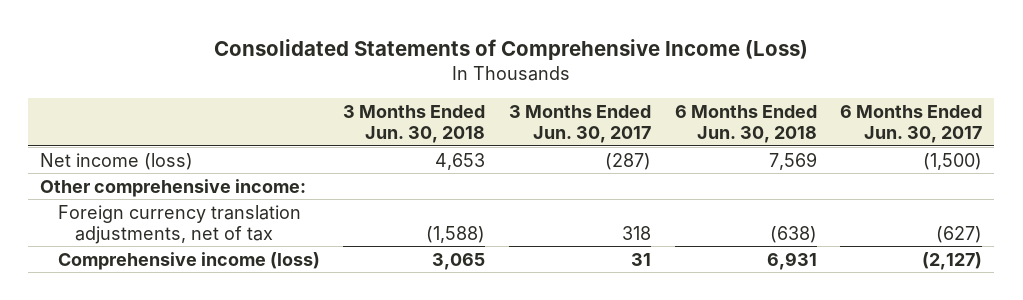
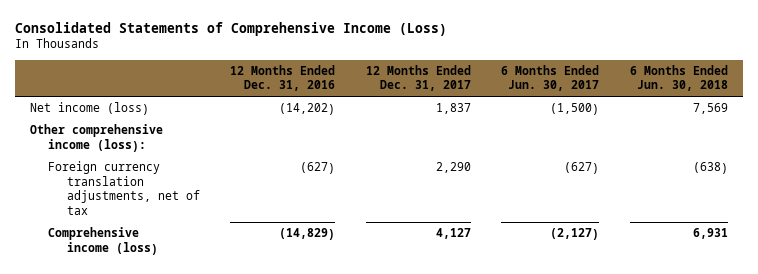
[343,105,486,144] 3 Months Ended Jun. 30, 2018 -> none
[508,105,651,144] 3 Months Ended Jun. 30, 2017 -> none
none -> [230,64,336,92] 12 Months Ended Dec. 31, 2016
none -> [365,64,471,92] 12 Months Ended Dec. 31, 2017
[40,178,307,197] Other comprehensive income: -> [30,124,164,152] Other comprehensive income (loss):

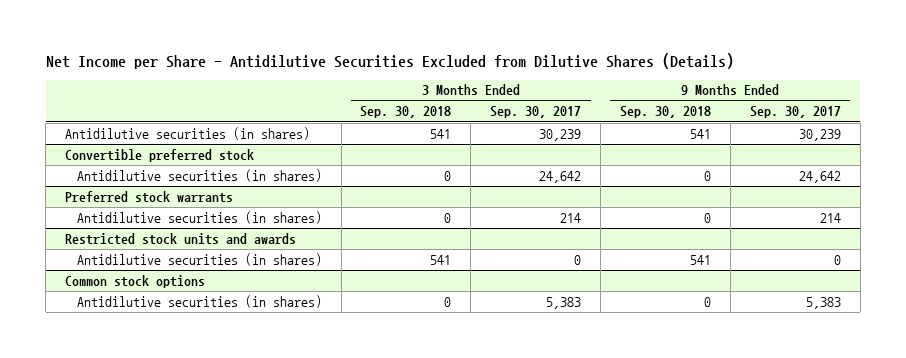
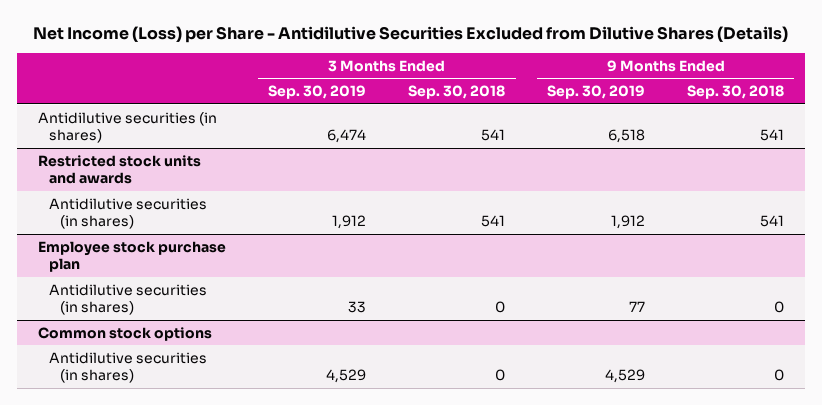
[45,53,734,70] Net Income per Share - Antidilutive Securities Excluded from Dilutive Shares (Details) -> [33,26,789,44] Net Income (Loss) per Share - Antidilutive Securities Excluded from Dilutive Shares (Details)
[490,106,582,119] Sep. 30, 2017 -> none
[749,106,841,119] Sep. 30, 2017 -> none
none -> [268,85,367,100] Sep. 30, 2019
none -> [547,85,646,100] Sep. 30, 2019
[65,148,255,162] Convertible preferred stock -> none
[76,168,322,182] Antidilutive securities (in shares) -> none
[65,190,234,203] Preferred stock warrants -> none
[76,210,322,224] Antidilutive securities (in shares) -> none
none -> [38,240,227,273] Employee stock purchase plan
none -> [49,283,208,316] Antidilutive securities (in shares)

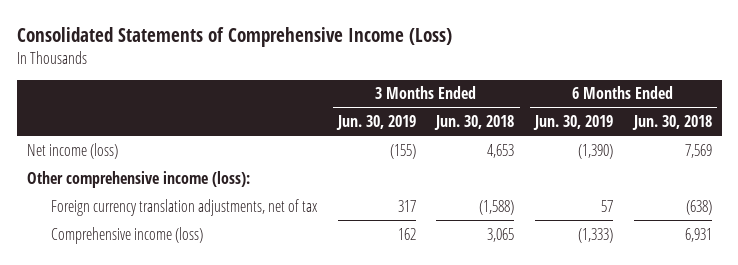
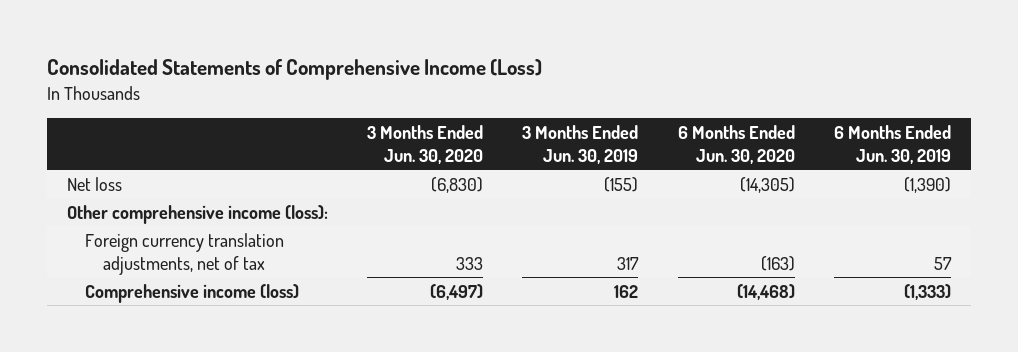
[434,115,515,131] Jun. 30, 2018 -> none
[631,115,712,131] Jun. 30, 2018 -> none
none -> [367,124,484,165] 3 Months Ended Jun. 30, 2020
none -> [677,124,795,165] 6 Months Ended Jun. 30, 2020
[26,142,118,159] Net income (loss) -> [66,176,122,191] Net loss

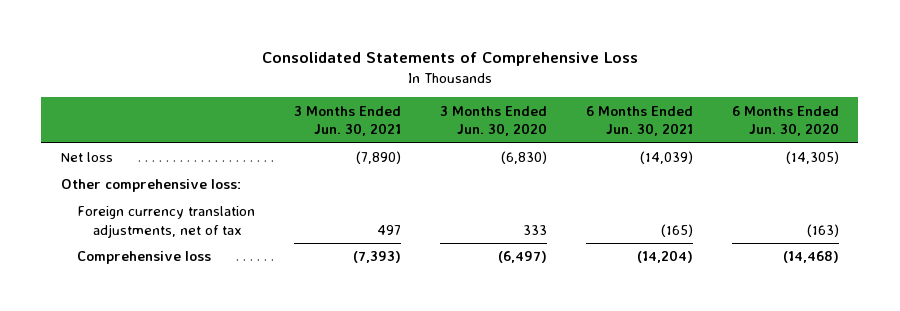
[47,59,543,81] Consolidated Statements of Comprehensive Income (Loss) -> [261,52,638,67] Consolidated Statements of Comprehensive Loss
[522,124,639,165] 3 Months Ended Jun. 30, 2019 -> none
[833,124,951,165] 6 Months Ended Jun. 30, 2019 -> none
none -> [293,105,401,137] 3 Months Ended Jun. 30, 2021
none -> [585,105,693,137] 6 Months Ended Jun. 30, 2021
[66,204,328,224] Other comprehensive income (loss): -> [60,179,241,193] Other comprehensive loss:
[84,283,299,303] Comprehensive income (loss) -> [76,251,211,265] Comprehensive loss

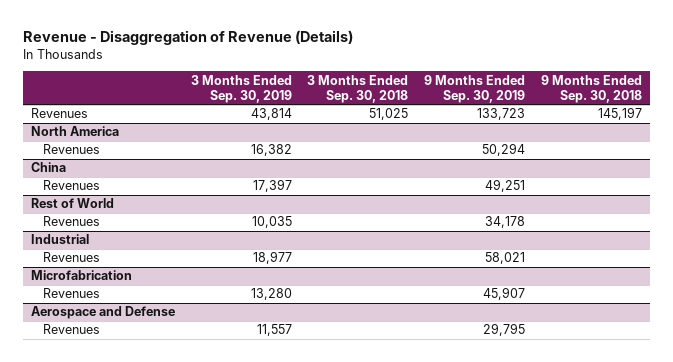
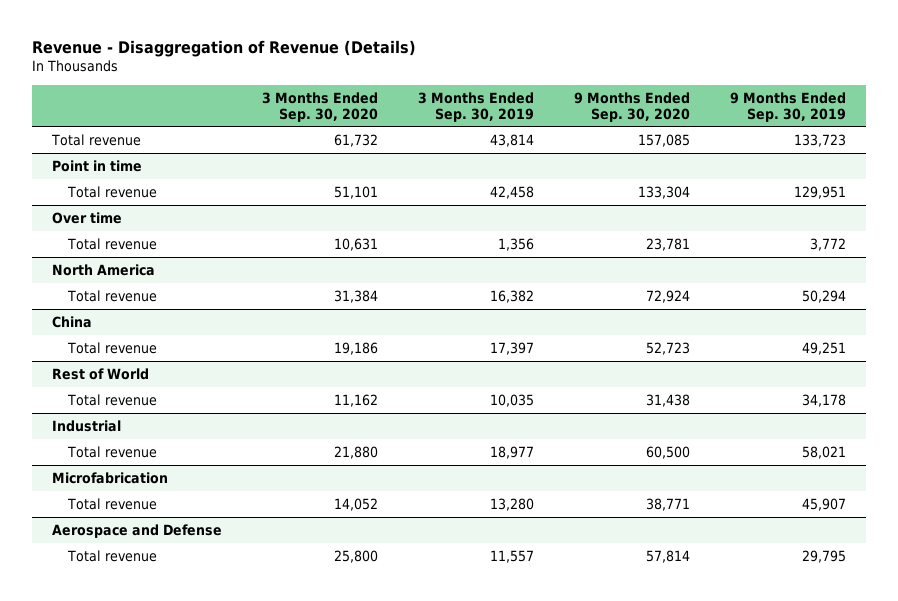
[307,74,409,103] 3 Months Ended Sep. 30, 2018 -> none
[541,74,643,103] 9 Months Ended Sep. 30, 2018 -> none
none -> [261,91,378,122] 3 Months Ended Sep. 30, 2020
none -> [573,91,690,122] 9 Months Ended Sep. 30, 2020
[30,108,88,119] Revenues -> [50,133,141,146] Total revenue
none -> [51,159,142,172] Point in time
none -> [67,185,158,198] Total revenue
none -> [51,211,122,224] Over time
none -> [67,237,158,250] Total revenue
[42,144,100,155] Revenues -> [67,289,158,302] Total revenue
[42,180,100,191] Revenues -> [67,341,158,354] Total revenue
[42,216,100,227] Revenues -> [67,393,158,406] Total revenue
[42,252,100,263] Revenues -> [67,445,158,458] Total revenue
[42,288,100,299] Revenues -> [67,497,158,510] Total revenue
[42,324,100,335] Revenues -> [67,549,158,562] Total revenue

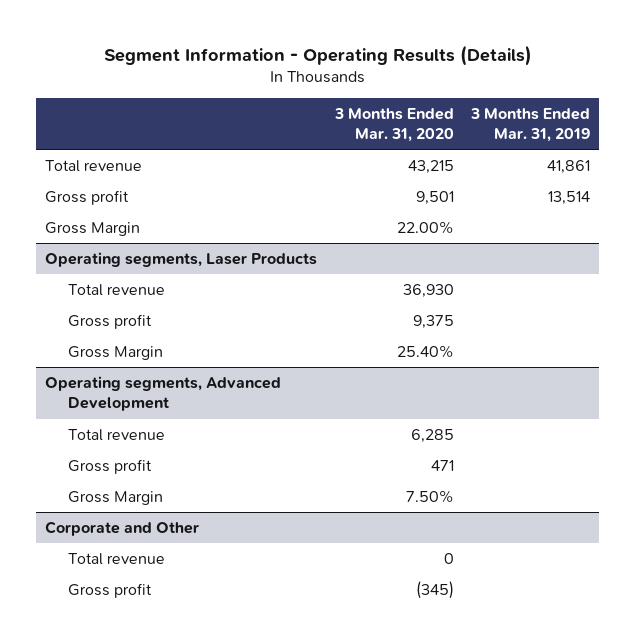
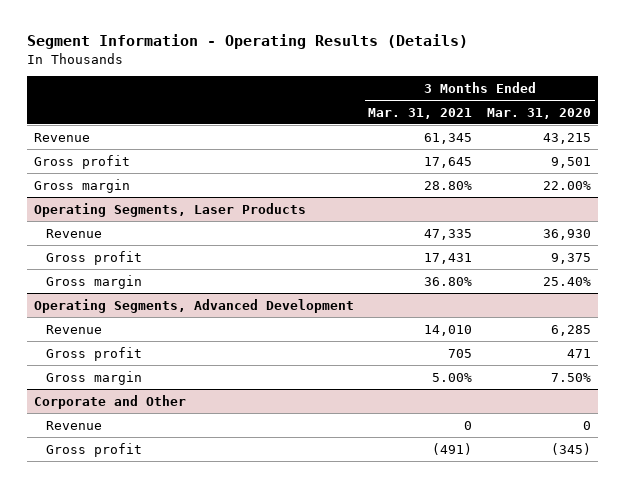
[470,107,591,143] 3 Months Ended Mar. 31, 2019 -> none
none -> [368,107,473,119] Mar. 31, 2021
[45,159,143,172] Total revenue -> [33,132,90,142] Revenue
[45,221,141,236] Gross Margin -> [33,178,130,193] Gross margin
[45,251,318,267] Operating segments, Laser Products -> [33,202,306,217] Operating Segments, Laser Products
[67,283,165,296] Total revenue -> [45,228,102,238] Revenue
[67,345,163,360] Gross Margin -> [45,274,142,289] Gross margin
[45,375,282,412] Operating segments, Advanced Development -> [33,298,354,313] Operating Segments, Advanced Development
[67,428,165,441] Total revenue -> [45,324,102,334] Revenue
[67,490,163,505] Gross Margin -> [45,370,142,385] Gross margin
[67,552,165,565] Total revenue -> [45,420,102,430] Revenue

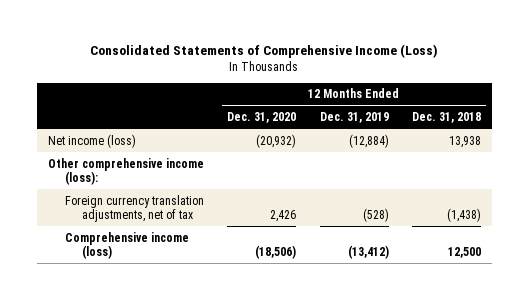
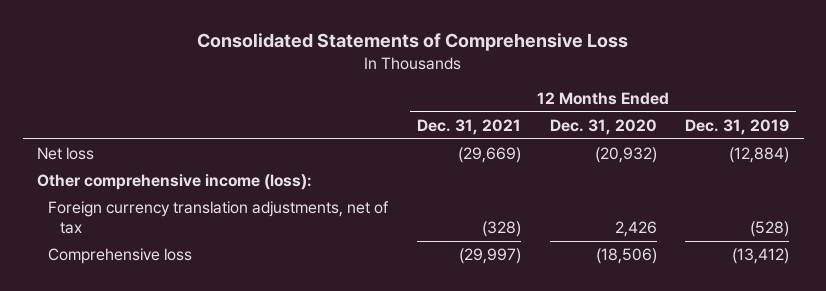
[90,44,439,59] Consolidated Statements of Comprehensive Income (Loss) -> [197,33,629,52] Consolidated Statements of Comprehensive Loss
[411,112,481,124] Dec. 31, 2018 -> none
none -> [416,119,521,136] Dec. 31, 2021
[48,133,137,148] Net income (loss) -> [36,147,94,161] Net loss
[65,231,190,259] Comprehensive income (loss) -> [48,248,193,265] Comprehensive loss

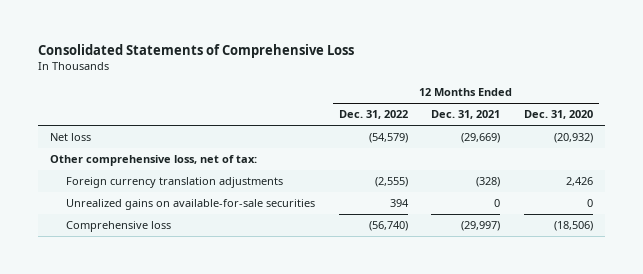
[685,119,790,136] Dec. 31, 2019 -> none
none -> [338,110,408,120] Dec. 31, 2022
[36,174,312,191] Other comprehensive income (loss): -> [49,154,257,166] Other comprehensive loss, net of tax:
[48,201,390,235] Foreign currency translation adjustments, net of tax -> [66,176,284,188] Foreign currency translation adjustments
none -> [66,198,316,210] Unrealized gains on available-for-sale securities

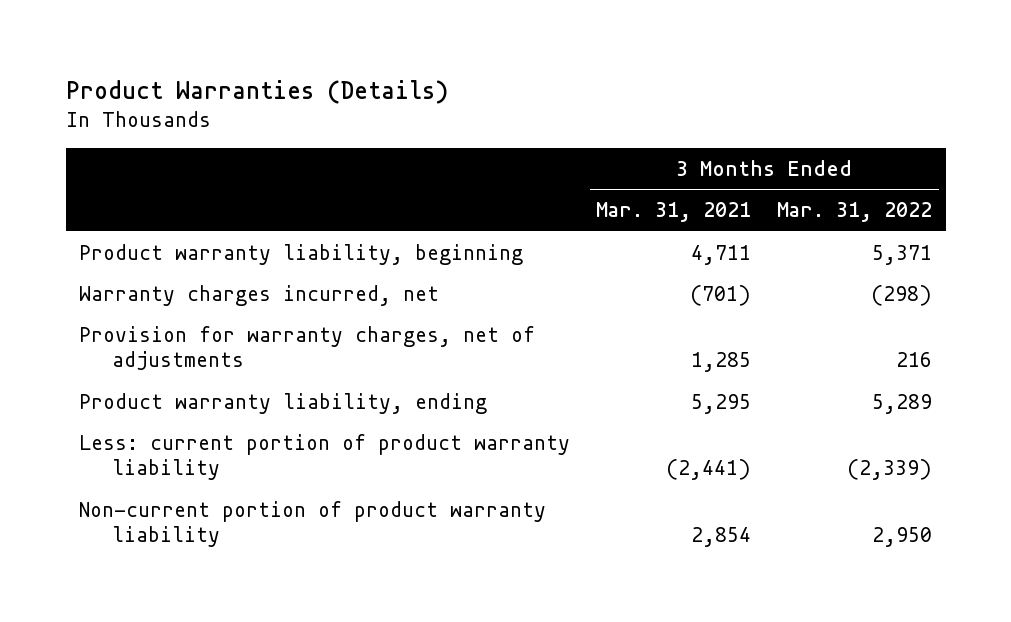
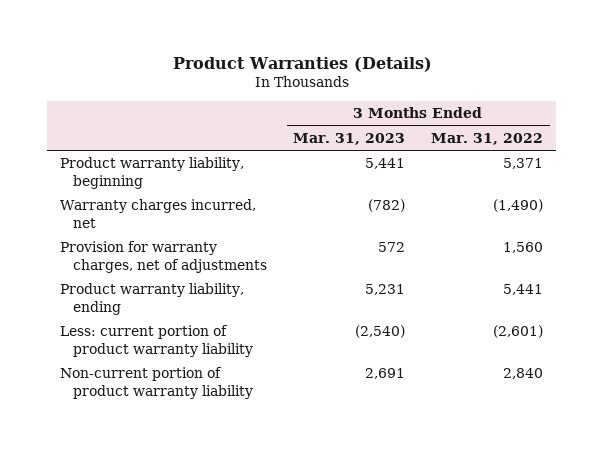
[596,202,752,223] Mar. 31, 2021 -> none
none -> [293,132,406,145] Mar. 31, 2023
[871,284,933,306] (298) -> [493,199,544,213] (1,490)
[896,352,933,368] 216 -> [503,242,544,254] 1,560
[872,393,933,414] 5,289 -> [503,284,544,296] 5,441
[847,459,933,481] (2,339) -> [493,325,544,339] (2,601)
[872,527,933,548] 2,950 -> [503,368,544,380] 2,840

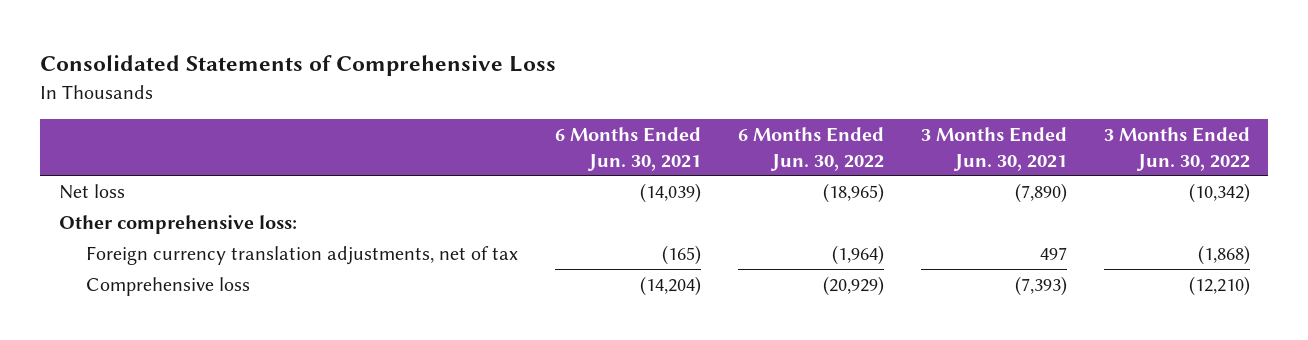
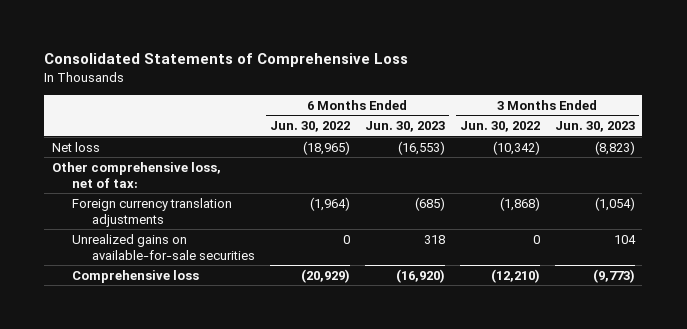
[554,126,701,171] 6 Months Ended Jun. 30, 2021 -> none
[920,126,1067,171] 3 Months Ended Jun. 30, 2021 -> none
none -> [364,121,445,133] Jun. 30, 2023
none -> [554,121,635,133] Jun. 30, 2023
[58,214,297,234] Other comprehensive loss: -> [51,161,221,188] Other comprehensive loss, net of tax:
[85,245,518,265] Foreign currency translation adjustments, net of tax -> [71,197,232,227] Foreign currency translation adjustments
none -> [71,233,255,260] Unrealized gains on available-for-sale securities

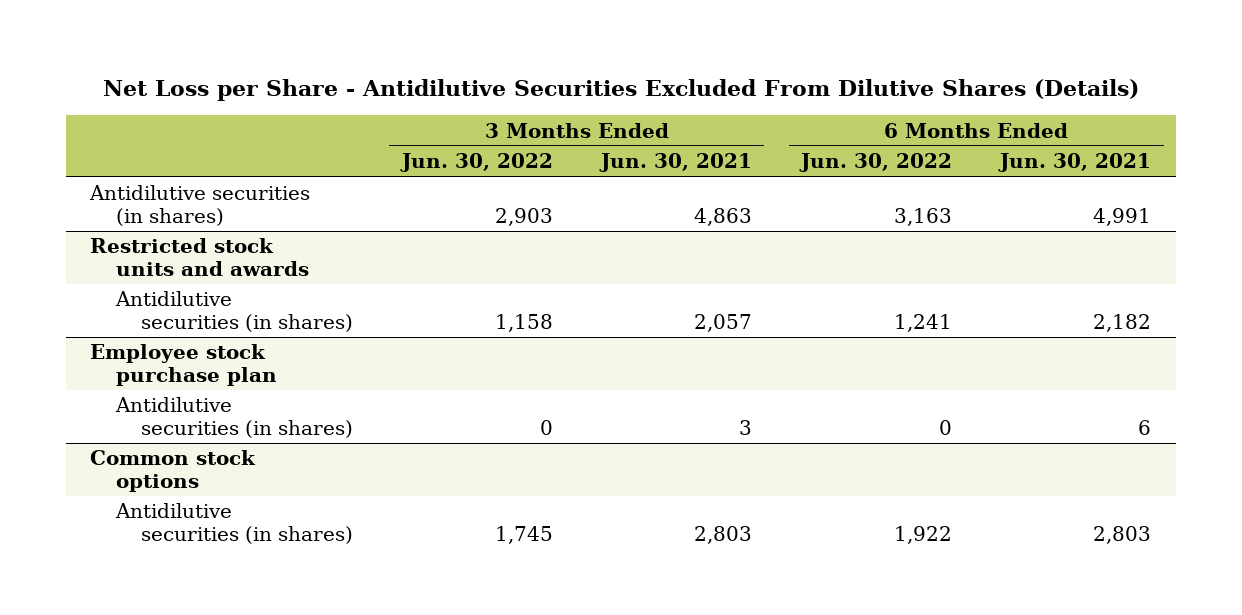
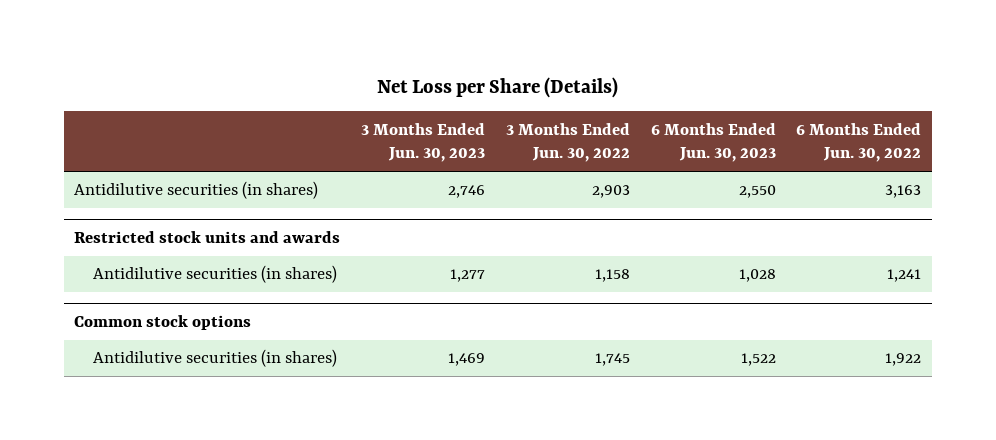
[102,78,1139,101] Net Loss per Share - Antidilutive Securities Excluded From Dilutive Shares (Details) -> [376,76,618,98] Net Loss per Share (Details)
[599,153,753,173] Jun. 30, 2021 -> none
[998,153,1152,173] Jun. 30, 2021 -> none
none -> [361,122,486,163] 3 Months Ended Jun. 30, 2023
none -> [650,122,776,163] 6 Months Ended Jun. 30, 2023
[90,344,277,386] Employee stock purchase plan -> none
[114,397,353,438] Antidilutive securities (in shares) -> none

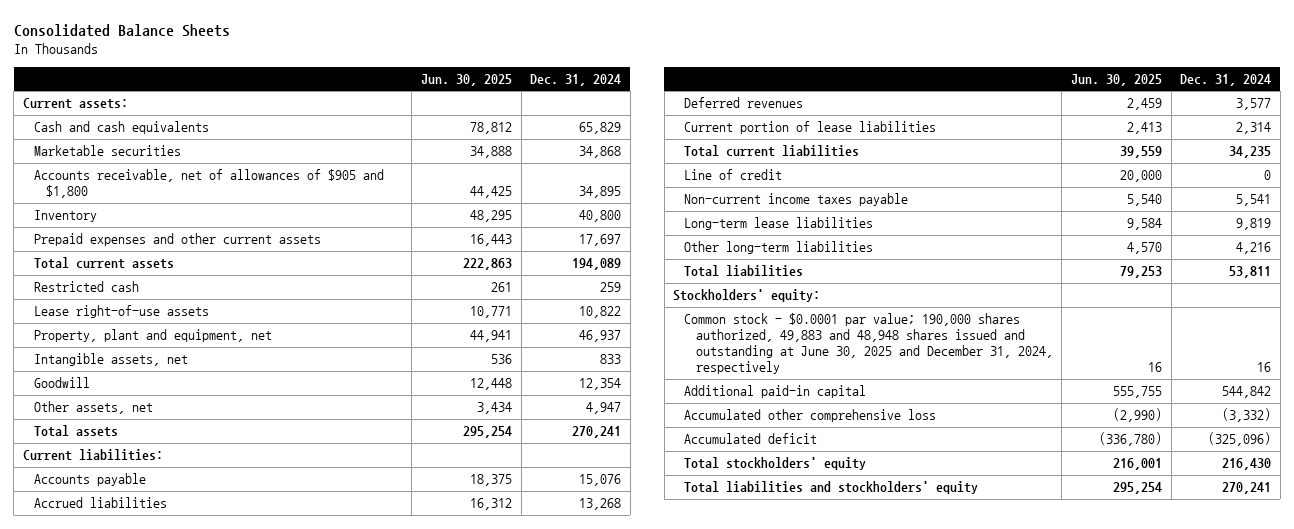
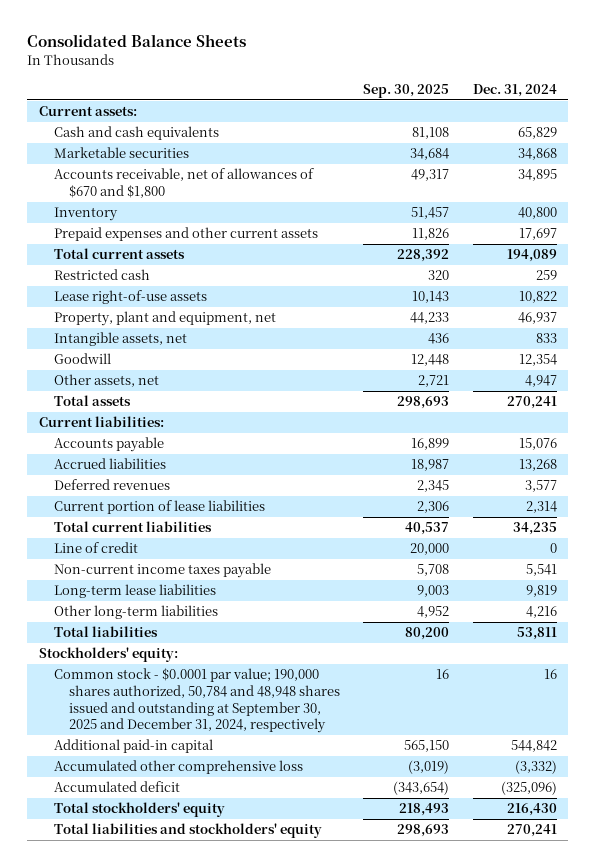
[420,73,512,86] Jun. 30, 2025 -> none
none -> [363,83,450,98] Sep. 30, 2025
[34,169,385,199] Accounts receivable, net of allowances of $905 and $1,800 -> [53,168,314,199] Accounts receivable, net of allowances of $670 and $1,800
[684,313,1053,375] Common stock - $0.0001 par value; 190,000 shares authorized, 49,883 and 48,948 shares issued and outstanding at June 30, 2025 and December 31, 2024, respectively -> [53,668,340,734] Common stock - $0.0001 par value; 190,000 shares authorized, 50,784 and 48,948 shares issued and outstanding at September 30, 2025 and December 31, 2024, respectively

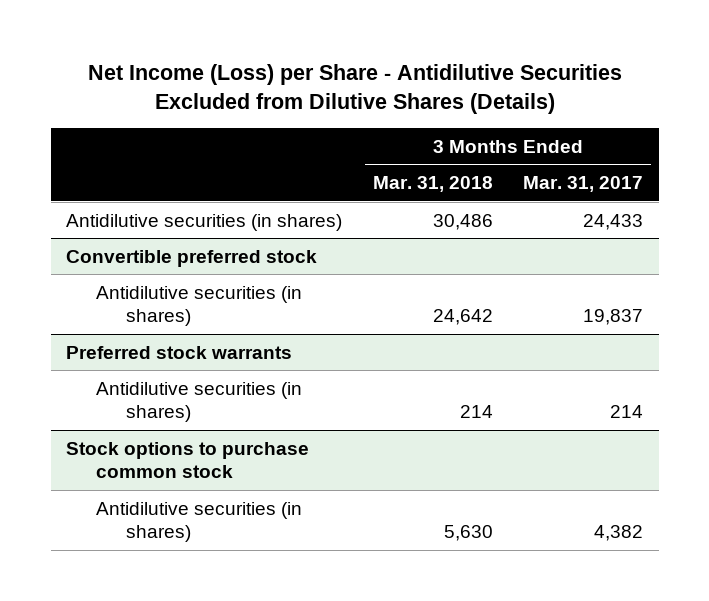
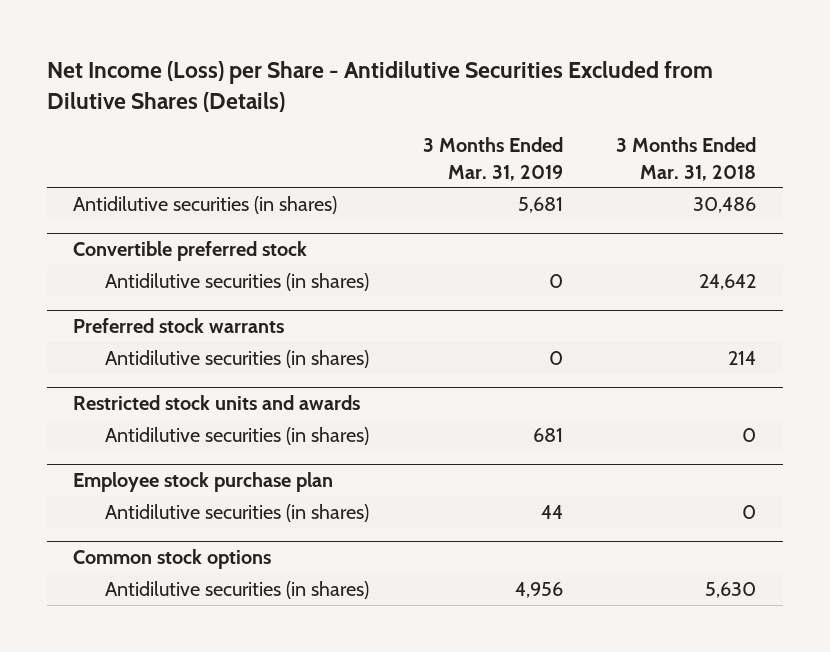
[523,176,644,193] Mar. 31, 2017 -> none
none -> [422,137,563,181] 3 Months Ended Mar. 31, 2019
none -> [73,395,361,411] Restricted stock units and awards
none -> [104,426,369,445] Antidilutive securities (in shares)
none -> [73,472,334,493] Employee stock purchase plan
none -> [104,503,369,522] Antidilutive securities (in shares)
[66,441,310,478] Stock options to purchase common stock -> [73,549,272,570] Common stock options

